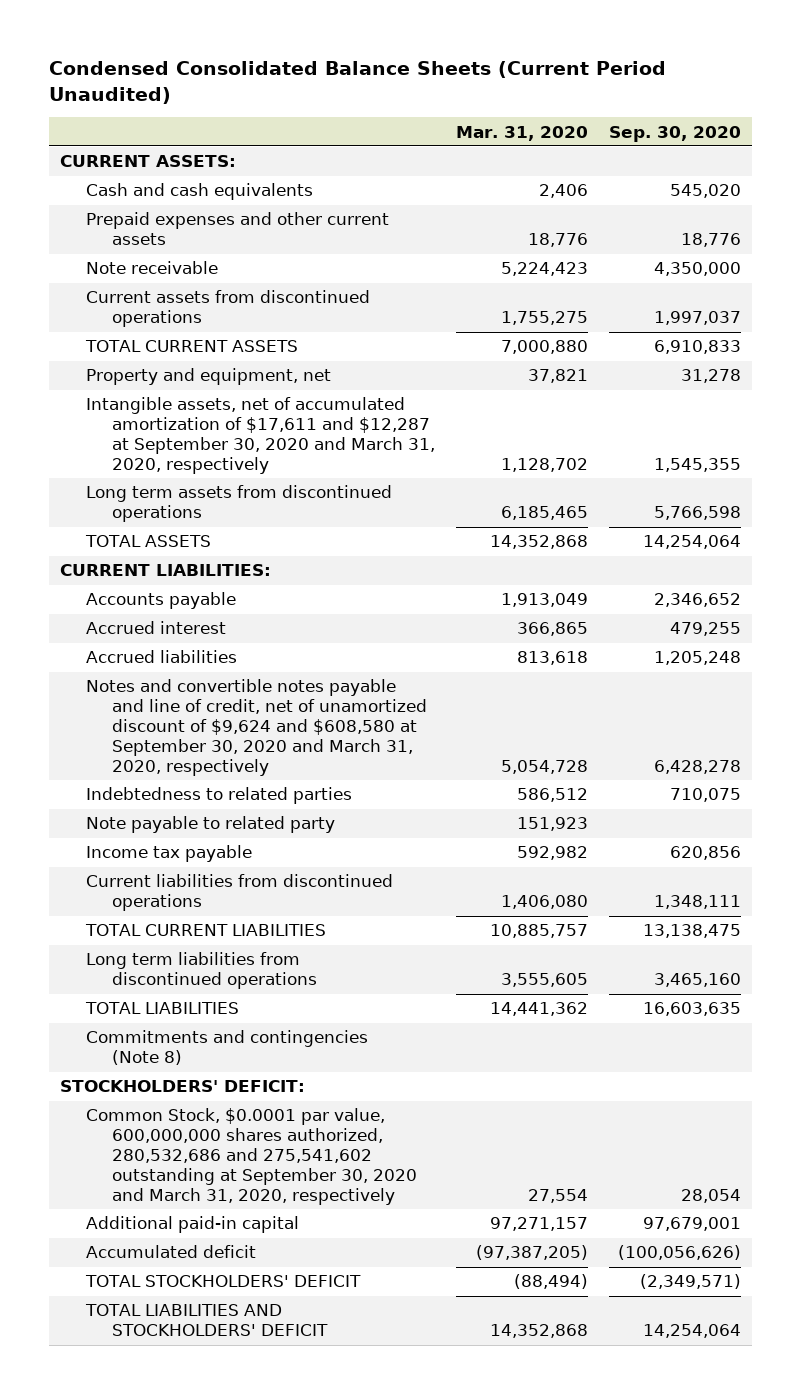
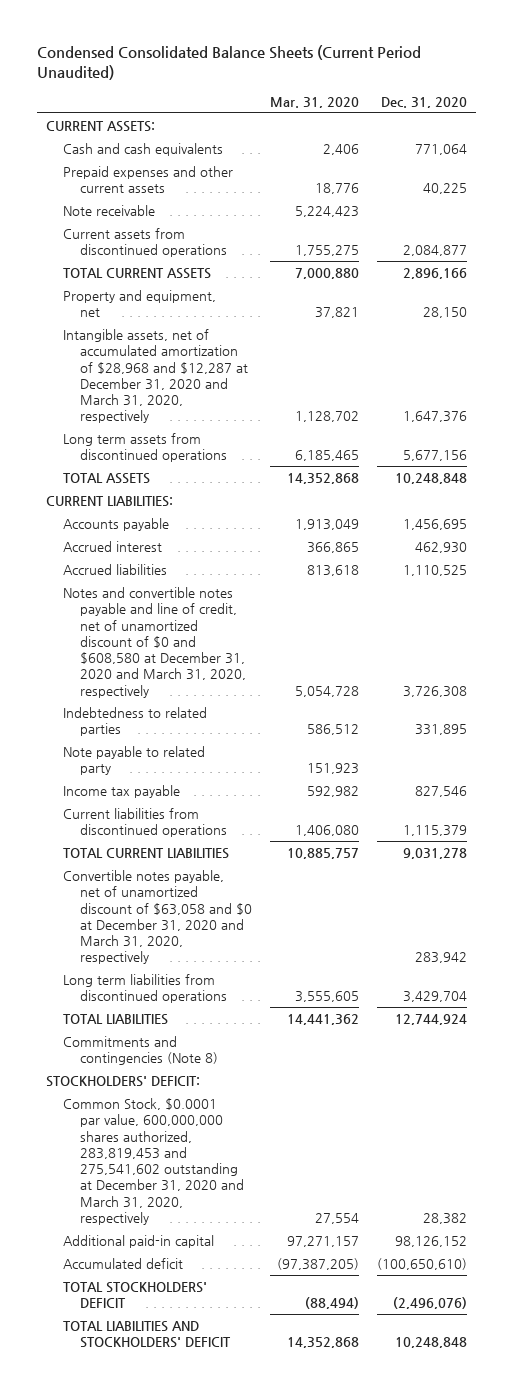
[609,125,742,142] Sep. 30, 2020 -> none
none -> [380,97,467,109] Dec. 31, 2020
[85,397,435,474] Intangible assets, net of accumulated amortization of $17,611 and $12,287 at September 30, 2020 and March 31, 2020, respectively -> [62,328,248,424] Intangible assets, net of accumulated amortization of $28,968 and $12,287 at December 31, 2020 and March 31, 2020, respectively
[85,679,427,776] Notes and convertible notes payable and line of credit, net of unamortized discount of $9,624 and $608,580 at September 30, 2020 and March 31, 2020, respectively -> [62,586,246,698] Notes and convertible notes payable and line of credit, net of unamortized discount of $0 and $608,580 at December 31, 2020 and March 31, 2020, respectively
none -> [62,869,252,965] Convertible notes payable, net of unamortized discount of $63,058 and $0 at December 31, 2020 and March 31, 2020, respectively
[85,1108,417,1205] Common Stock, $0.0001 par value, 600,000,000 shares authorized, 280,532,686 and 275,541,602 outstanding at September 30, 2020 and March 31, 2020, respectively -> [62,1097,244,1225] Common Stock, $0.0001 par value, 600,000,000 shares authorized, 283,819,453 and 275,541,602 outstanding at December 31, 2020 and March 31, 2020, respectively

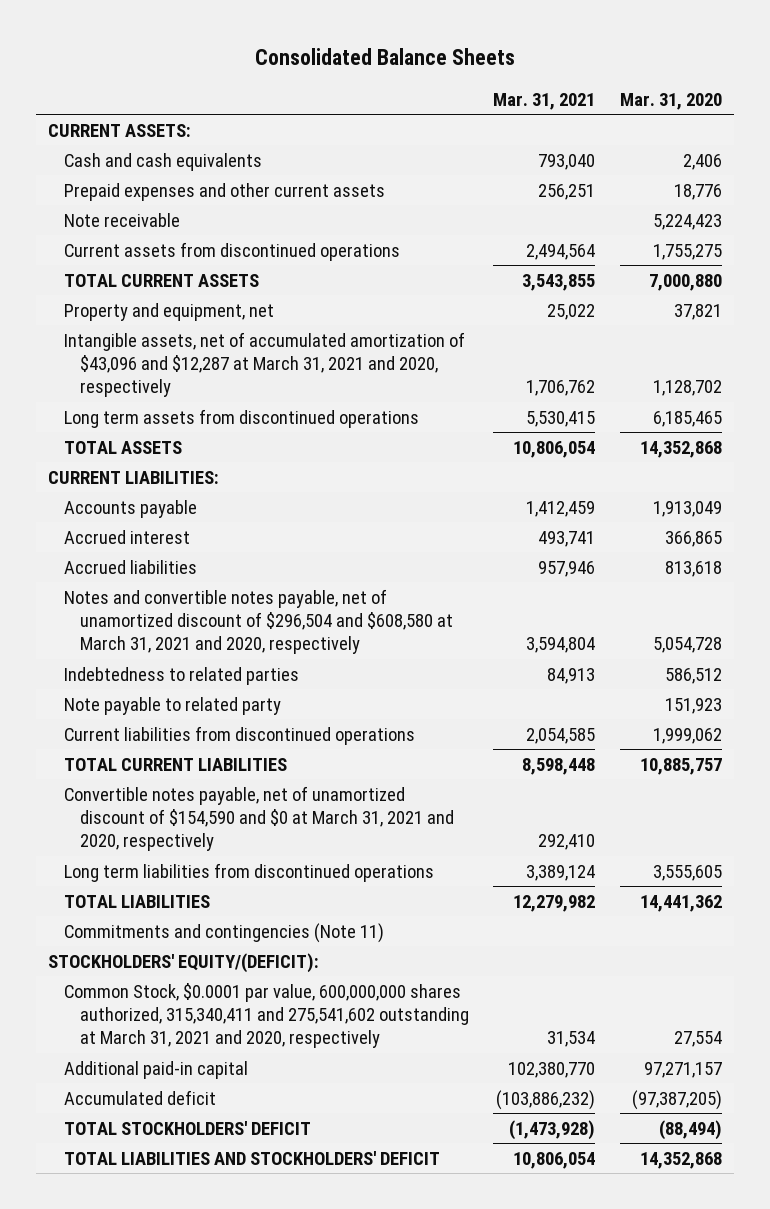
[36,44,421,81] Condensed Consolidated Balance Sheets (Current Period Unaudited) -> [254,48,515,66] Consolidated Balance Sheets
[380,97,467,109] Dec. 31, 2020 -> none
none -> [493,92,596,110] Mar. 31, 2021
[62,328,248,424] Intangible assets, net of accumulated amortization of $28,968 and $12,287 at December 31, 2020 and March 31, 2020, respectively -> [64,331,466,398] Intangible assets, net of accumulated amortization of $43,096 and $12,287 at March 31, 2021 and 2020, respectively
[62,586,246,698] Notes and convertible notes payable and line of credit, net of unamortized discount of $0 and $608,580 at December 31, 2020 and March 31, 2020, respectively -> [64,588,454,655] Notes and convertible notes payable, net of unamortized discount of $296,504 and $608,580 at March 31, 2021 and 2020, respectively
[62,784,180,798] Income tax payable -> none
[294,825,359,837] 1,406,080 -> [652,727,722,744] 1,999,062
[62,869,252,965] Convertible notes payable, net of unamortized discount of $63,058 and $0 at December 31, 2020 and March 31, 2020, respectively -> [64,785,455,852] Convertible notes payable, net of unamortized discount of $154,590 and $0 at March 31, 2021 and 2020, respectively
[62,1035,218,1066] Commitments and contingencies (Note 8) -> [64,922,385,943] Commitments and contingencies (Note 11)
[45,1075,200,1087] STOCKHOLDERS' DEFICIT: -> [48,952,320,973] STOCKHOLDERS' EQUITY/(DEFICIT):
[62,1097,244,1225] Common Stock, $0.0001 par value, 600,000,000 shares authorized, 283,819,453 and 275,541,602 outstanding at December 31, 2020 and March 31, 2020, respectively -> [64,982,470,1049] Common Stock, $0.0001 par value, 600,000,000 shares authorized, 315,340,411 and 275,541,602 outstanding at March 31, 2021 and 2020, respectively

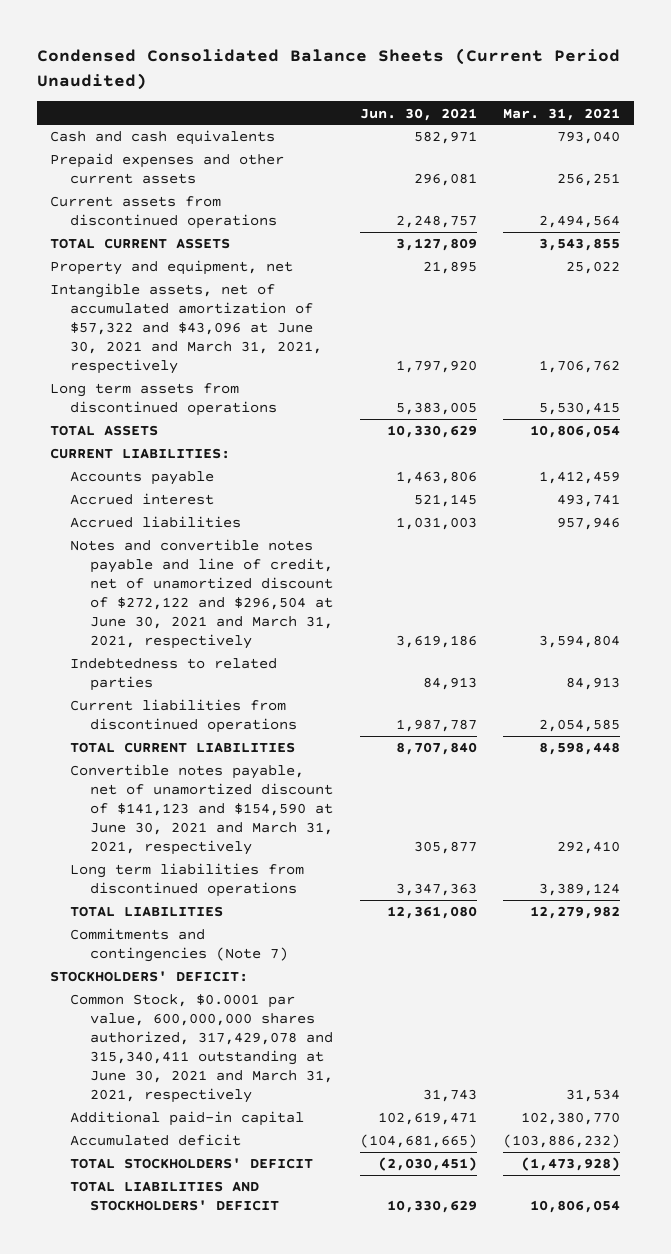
[254,48,515,66] Consolidated Balance Sheets -> [37,48,621,90] Condensed Consolidated Balance Sheets (Current Period Unaudited)
[619,92,722,110] Mar. 31, 2020 -> none
none -> [359,107,477,121] Jun. 30, 2021
[48,123,192,137] CURRENT ASSETS: -> none
[64,212,181,227] Note receivable -> none
[64,331,466,398] Intangible assets, net of accumulated amortization of $43,096 and $12,287 at March 31, 2021 and 2020, respectively -> [50,283,323,375] Intangible assets, net of accumulated amortization of $57,322 and $43,096 at June 30, 2021 and March 31, 2021, respectively
[64,588,454,655] Notes and convertible notes payable, net of unamortized discount of $296,504 and $608,580 at March 31, 2021 and 2020, respectively -> [70,539,334,650] Notes and convertible notes payable and line of credit, net of unamortized discount of $272,122 and $296,504 at June 30, 2021 and March 31, 2021, respectively
[64,696,282,715] Note payable to related party -> none
[64,785,455,852] Convertible notes payable, net of unamortized discount of $154,590 and $0 at March 31, 2021 and 2020, respectively -> [70,764,334,856] Convertible notes payable, net of unamortized discount of $141,123 and $154,590 at June 30, 2021 and March 31, 2021, respectively
[64,922,385,943] Commitments and contingencies (Note 11) -> [70,928,289,963] Commitments and contingencies (Note 7)
[48,952,320,973] STOCKHOLDERS' EQUITY/(DEFICIT): -> [50,971,249,983] STOCKHOLDERS' DEFICIT:
[64,982,470,1049] Common Stock, $0.0001 par value, 600,000,000 shares authorized, 315,340,411 and 275,541,602 outstanding at March 31, 2021 and 2020, respectively -> [70,994,334,1104] Common Stock, $0.0001 par value, 600,000,000 shares authorized, 317,429,078 and 315,340,411 outstanding at June 30, 2021 and March 31, 2021, respectively

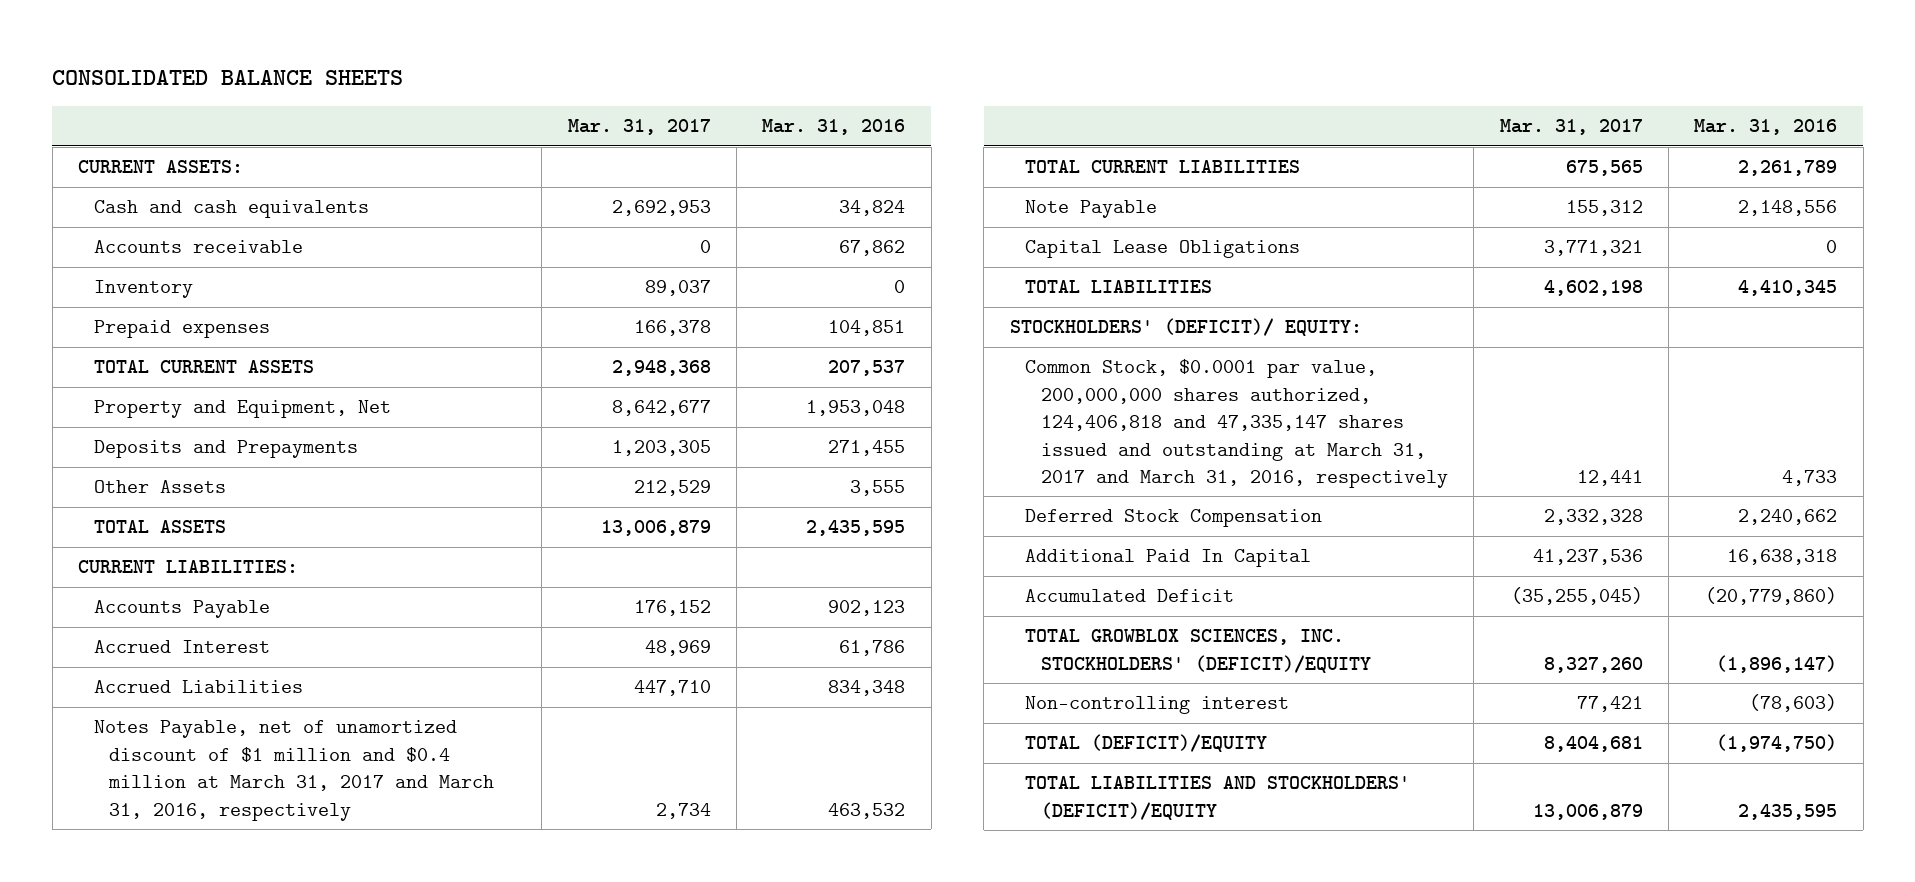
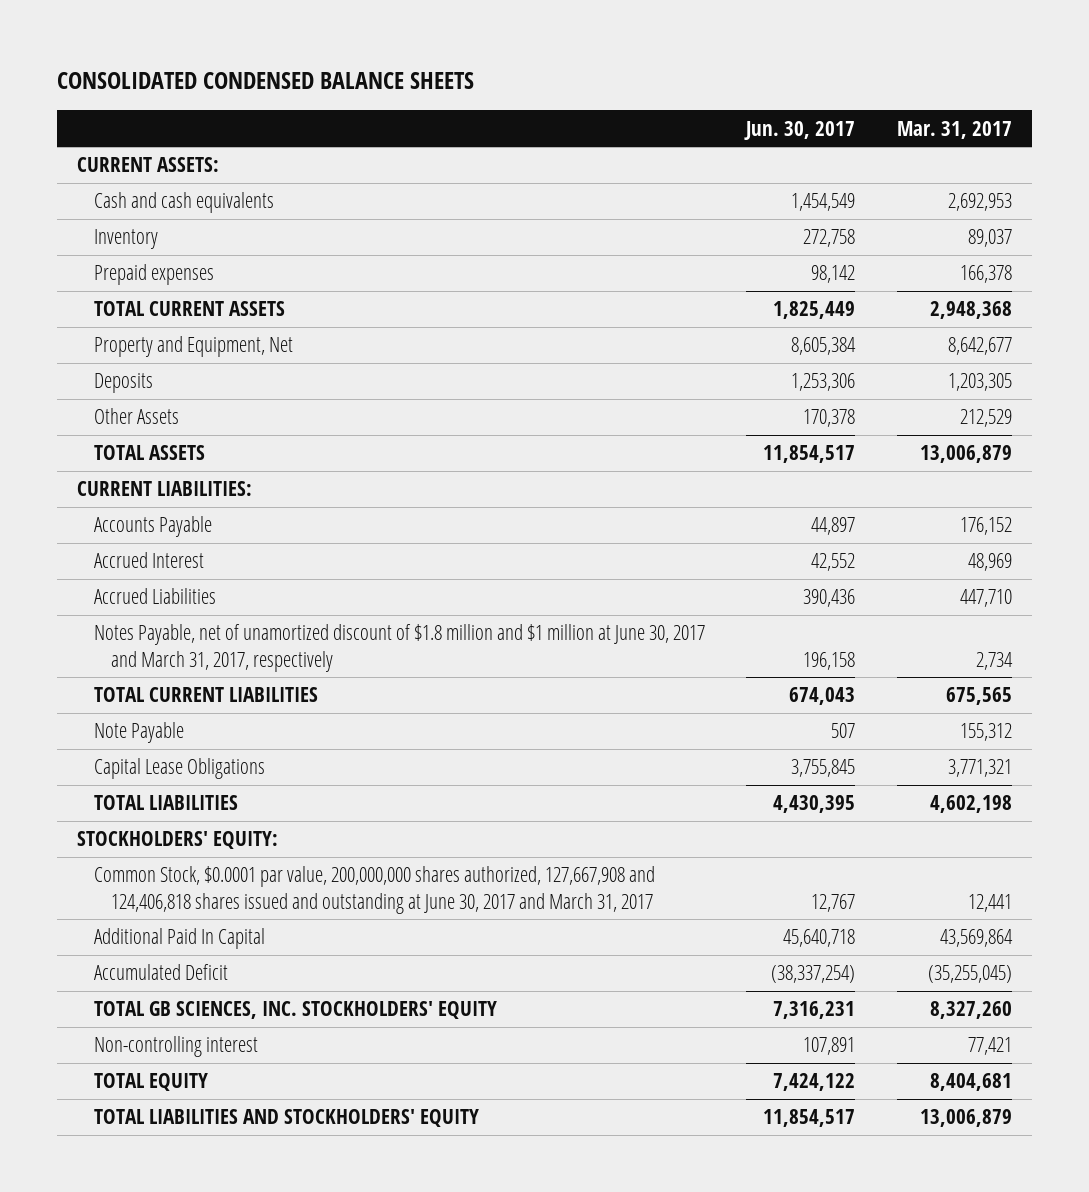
[52,69,404,85] CONSOLIDATED BALANCE SHEETS -> [56,72,474,90] CONSOLIDATED CONDENSED BALANCE SHEETS
[762,119,906,136] Mar. 31, 2016 -> none
none -> [744,120,856,140] Jun. 30, 2017
[93,240,303,254] Accounts receivable -> none
[93,440,358,459] Deposits and Prepayments -> [94,373,154,394] Deposits
[93,720,495,821] Notes Payable, net of unamortized discount of $1 million and $0.4 million at March 31, 2017 and March 31, 2016, respectively -> [94,624,706,672] Notes Payable, net of unamortized discount of $1.8 million and $1 million at June 30, 2017 and March 31, 2017, respectively
[1025,509,1323,528] Deferred Stock Compensation -> none
[1009,318,1362,337] STOCKHOLDERS' (DEFICIT)/ EQUITY: -> [77,831,279,850] STOCKHOLDERS' EQUITY:
[1025,359,1449,489] Common Stock, $0.0001 par value, 200,000,000 shares authorized, 124,406,818 and 47,335,147 shares issued and outstanding at March 31, 2017 and March 31, 2016, respectively -> [94,866,656,914] Common Stock, $0.0001 par value, 200,000,000 shares authorized, 127,667,908 and 124,406,818 shares issued and outstanding at June 30, 2017 and March 31, 2017
[1532,549,1643,566] 41,237,536 -> [939,929,1013,948] 43,569,864
[1025,629,1372,673] TOTAL GROWBLOX SCIENCES, INC. STOCKHOLDERS' (DEFICIT)/EQUITY -> [94,1001,498,1020] TOTAL GB SCIENCES, INC. STOCKHOLDERS' EQUITY
[1025,734,1268,753] TOTAL (DEFICIT)/EQUITY -> [94,1073,209,1092] TOTAL EQUITY
[1025,776,1411,820] TOTAL LIABILITIES AND STOCKHOLDERS' (DEFICIT)/EQUITY -> [94,1109,480,1128] TOTAL LIABILITIES AND STOCKHOLDERS' EQUITY

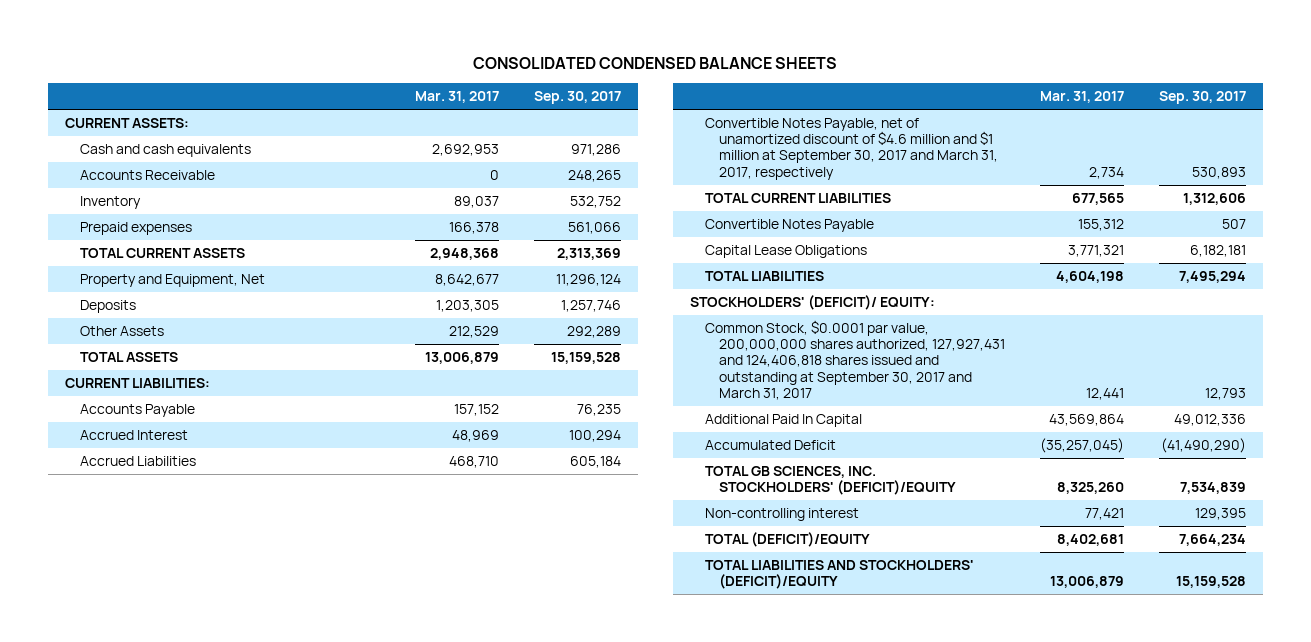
[744,120,856,140] Jun. 30, 2017 -> none
none -> [533,91,621,105] Sep. 30, 2017
none -> [79,170,215,181] Accounts Receivable
[959,517,1012,536] 176,152 -> [453,404,499,417] 157,152
[959,589,1012,608] 447,710 -> [448,456,499,469] 468,710
[94,624,706,672] Notes Payable, net of unamortized discount of $1.8 million and $1 million at June 30, 2017 and March 31, 2017, respectively -> [704,118,999,180] Convertible Notes Payable, net of unamortized discount of $4.6 million and $1 million at September 30, 2017 and March 31, 2017, respectively
[945,687,1012,706] 675,565 -> [1071,193,1124,206] 677,565
[94,722,185,744] Note Payable -> [704,219,874,233] Convertible Notes Payable
[929,795,1012,814] 4,602,198 -> [1055,271,1124,284] 4,604,198
[77,831,279,850] STOCKHOLDERS' EQUITY: -> [690,295,936,311] STOCKHOLDERS' (DEFICIT)/ EQUITY:
[94,866,656,914] Common Stock, $0.0001 par value, 200,000,000 shares authorized, 127,667,908 and 124,406,818 shares issued and outstanding at June 30, 2017 and March 31, 2017 -> [704,320,1006,400] Common Stock, $0.0001 par value, 200,000,000 shares authorized, 127,927,431 and 124,406,818 shares issued and outstanding at September 30, 2017 and March 31, 2017
[927,965,1012,984] (35,255,045) -> [1039,438,1124,454] (35,257,045)
[94,1001,498,1020] TOTAL GB SCIENCES, INC. STOCKHOLDERS' EQUITY -> [704,466,957,496] TOTAL GB SCIENCES, INC. STOCKHOLDERS' (DEFICIT)/EQUITY
[929,1001,1012,1020] 8,327,260 -> [1056,482,1124,495] 8,325,260
[94,1073,209,1092] TOTAL EQUITY -> [704,532,870,548] TOTAL (DEFICIT)/EQUITY
[929,1073,1012,1092] 8,404,681 -> [1056,534,1124,547] 8,402,681
[94,1109,480,1128] TOTAL LIABILITIES AND STOCKHOLDERS' EQUITY -> [704,560,974,590] TOTAL LIABILITIES AND STOCKHOLDERS' (DEFICIT)/EQUITY

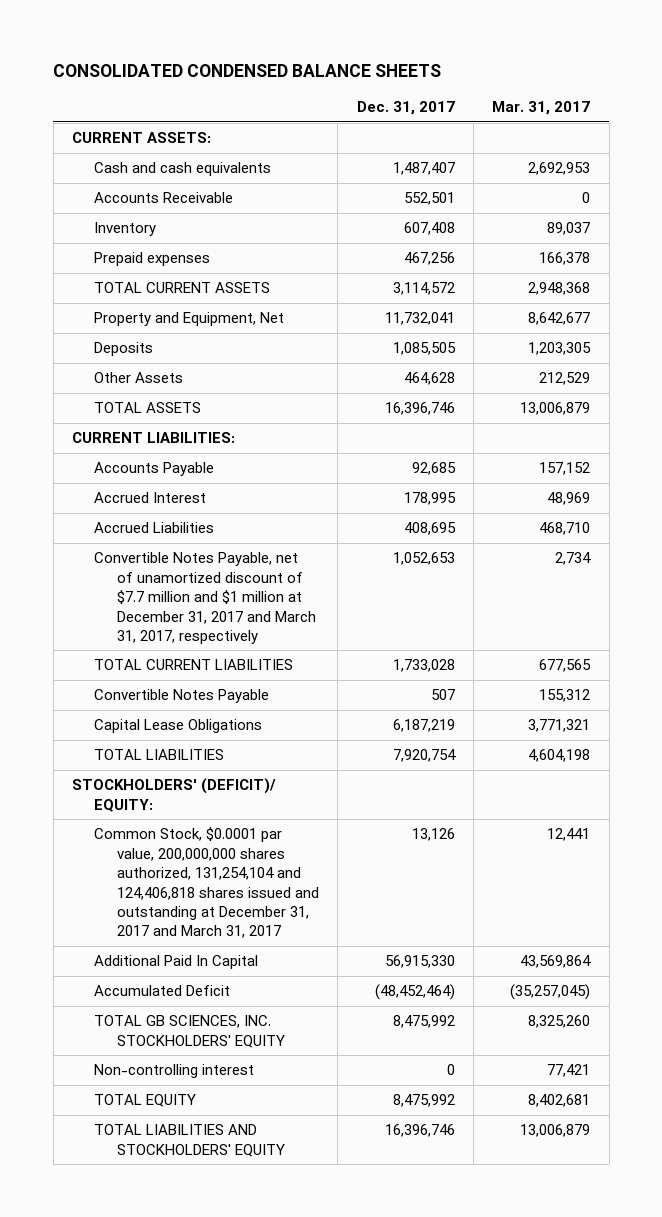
[533,91,621,105] Sep. 30, 2017 -> none
none -> [356,101,455,116] Dec. 31, 2017
[704,118,999,180] Convertible Notes Payable, net of unamortized discount of $4.6 million and $1 million at September 30, 2017 and March 31, 2017, respectively -> [94,552,316,644] Convertible Notes Payable, net of unamortized discount of $7.7 million and $1 million at December 31, 2017 and March 31, 2017, respectively
[704,320,1006,400] Common Stock, $0.0001 par value, 200,000,000 shares authorized, 127,927,431 and 124,406,818 shares issued and outstanding at September 30, 2017 and March 31, 2017 -> [94,827,319,939] Common Stock, $0.0001 par value, 200,000,000 shares authorized, 131,254,104 and 124,406,818 shares issued and outstanding at December 31, 2017 and March 31, 2017
[704,466,957,496] TOTAL GB SCIENCES, INC. STOCKHOLDERS' (DEFICIT)/EQUITY -> [94,1015,285,1048] TOTAL GB SCIENCES, INC. STOCKHOLDERS' EQUITY
[704,532,870,548] TOTAL (DEFICIT)/EQUITY -> [94,1094,197,1108] TOTAL EQUITY
[704,560,974,590] TOTAL LIABILITIES AND STOCKHOLDERS' (DEFICIT)/EQUITY -> [94,1124,285,1157] TOTAL LIABILITIES AND STOCKHOLDERS' EQUITY

